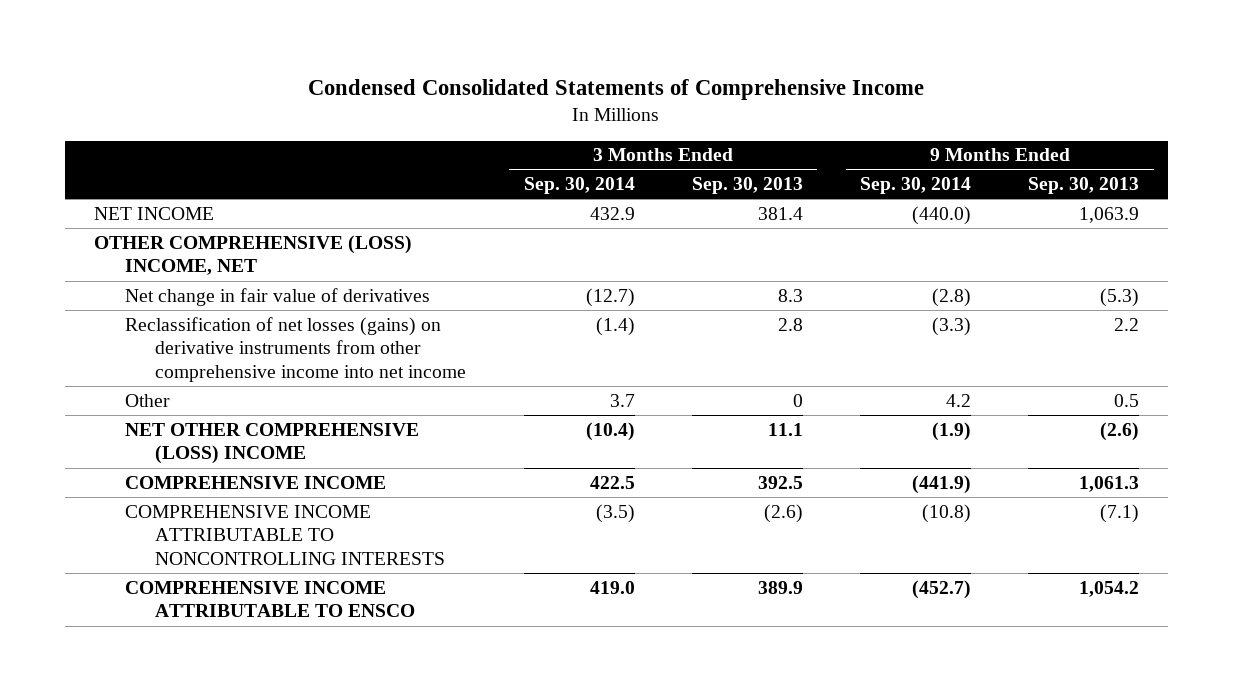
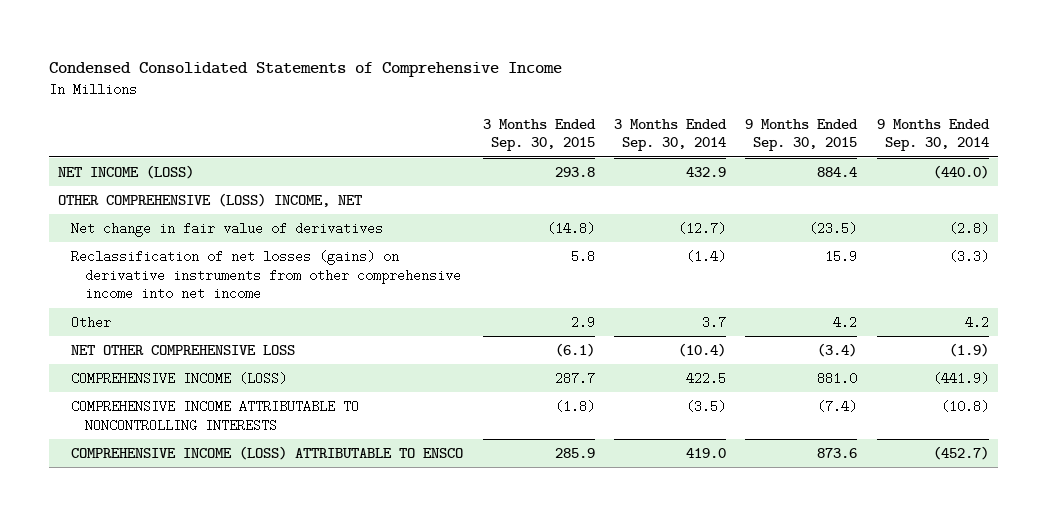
[691,177,803,195] Sep. 30, 2013 -> none
[1028,177,1140,195] Sep. 30, 2013 -> none
none -> [482,118,596,152] 3 Months Ended Sep. 30, 2015
none -> [745,118,859,152] 9 Months Ended Sep. 30, 2015
[93,206,214,220] NET INCOME -> [58,165,195,180] NET INCOME (LOSS)
[124,422,419,465] NET OTHER COMPREHENSIVE (LOSS) INCOME -> [71,345,296,356] NET OTHER COMPREHENSIVE LOSS
[124,475,386,489] COMPREHENSIVE INCOME -> [71,372,288,386] COMPREHENSIVE INCOME (LOSS)
[124,580,416,618] COMPREHENSIVE INCOME ATTRIBUTABLE TO ENSCO -> [71,446,464,461] COMPREHENSIVE INCOME (LOSS) ATTRIBUTABLE TO ENSCO

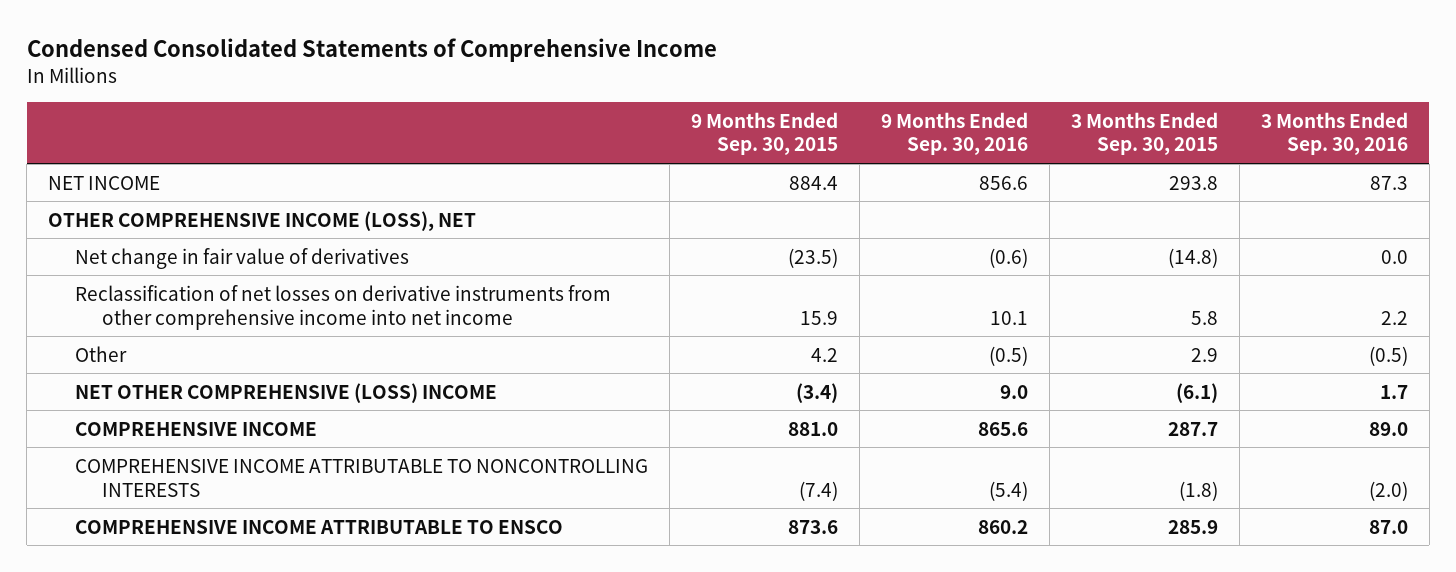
[614,118,728,152] 3 Months Ended Sep. 30, 2014 -> none
[876,118,990,152] 9 Months Ended Sep. 30, 2014 -> none
none -> [881,111,1029,156] 9 Months Ended Sep. 30, 2016
none -> [1260,111,1408,156] 3 Months Ended Sep. 30, 2016
[58,165,195,180] NET INCOME (LOSS) -> [48,175,161,190] NET INCOME
[58,193,363,208] OTHER COMPREHENSIVE (LOSS) INCOME, NET -> [48,210,477,231] OTHER COMPREHENSIVE INCOME (LOSS), NET
[71,250,461,301] Reclassification of net losses (gains) on derivative instruments from other comprehensive income into net income -> [75,284,612,330] Reclassification of net losses on derivative instruments from other comprehensive income into net income
[71,345,296,356] NET OTHER COMPREHENSIVE LOSS -> [75,382,498,403] NET OTHER COMPREHENSIVE (LOSS) INCOME
[71,372,288,386] COMPREHENSIVE INCOME (LOSS) -> [75,421,318,436] COMPREHENSIVE INCOME
[71,446,464,461] COMPREHENSIVE INCOME (LOSS) ATTRIBUTABLE TO ENSCO -> [75,519,564,534] COMPREHENSIVE INCOME ATTRIBUTABLE TO ENSCO

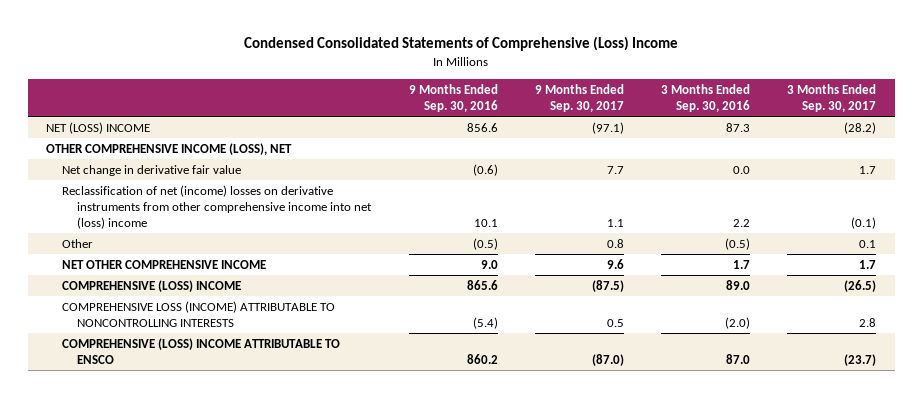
[26,37,717,62] Condensed Consolidated Statements of Comprehensive Income -> [244,36,679,52] Condensed Consolidated Statements of Comprehensive (Loss) Income
[691,111,839,156] 9 Months Ended Sep. 30, 2015 -> none
[1071,111,1219,156] 3 Months Ended Sep. 30, 2015 -> none
none -> [534,84,624,113] 9 Months Ended Sep. 30, 2017
none -> [787,84,877,113] 3 Months Ended Sep. 30, 2017
[48,175,161,190] NET INCOME -> [46,121,151,134] NET (LOSS) INCOME
[75,247,410,269] Net change in fair value of derivatives -> [61,164,241,176] Net change in derivative fair value
[75,284,612,330] Reclassification of net losses on derivative instruments from other comprehensive income into net income -> [61,184,373,229] Reclassification of net (income) losses on derivative instruments from other comprehensive income into net (loss) income
[75,382,498,403] NET OTHER COMPREHENSIVE (LOSS) INCOME -> [61,259,266,269] NET OTHER COMPREHENSIVE INCOME
[75,421,318,436] COMPREHENSIVE INCOME -> [61,279,241,292] COMPREHENSIVE (LOSS) INCOME
[75,458,649,497] COMPREHENSIVE INCOME ATTRIBUTABLE TO NONCONTROLLING INTERESTS -> [61,300,335,327] COMPREHENSIVE LOSS (INCOME) ATTRIBUTABLE TO NONCONTROLLING INTERESTS
[75,519,564,534] COMPREHENSIVE INCOME ATTRIBUTABLE TO ENSCO -> [61,337,340,364] COMPREHENSIVE (LOSS) INCOME ATTRIBUTABLE TO ENSCO

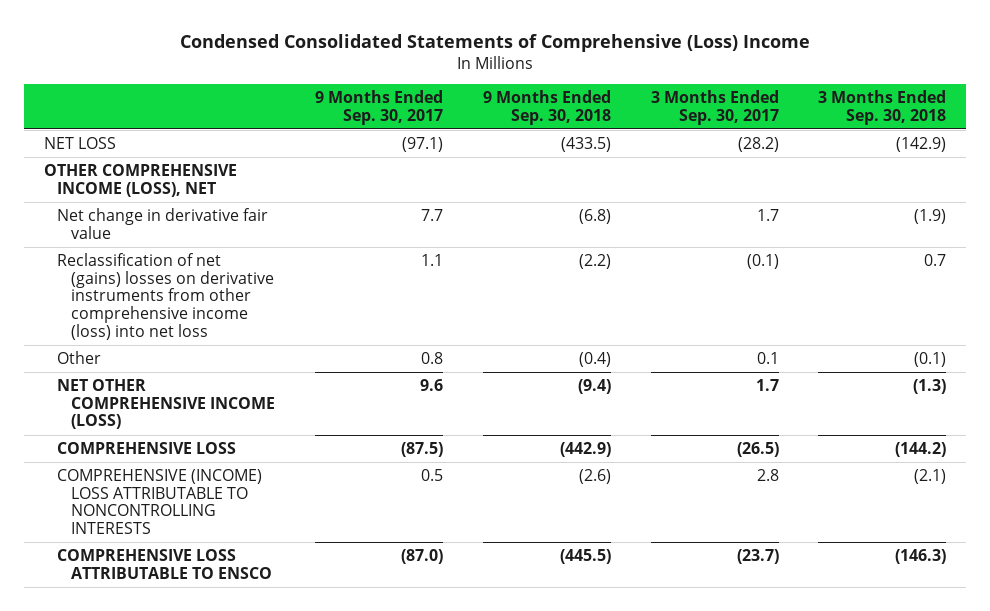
[408,84,498,113] 9 Months Ended Sep. 30, 2016 -> none
[661,84,751,113] 3 Months Ended Sep. 30, 2016 -> none
none -> [482,89,611,125] 9 Months Ended Sep. 30, 2018
none -> [818,89,947,125] 3 Months Ended Sep. 30, 2018
[46,121,151,134] NET (LOSS) INCOME -> [44,136,117,149] NET LOSS
[61,184,373,229] Reclassification of net (income) losses on derivative instruments from other comprehensive income into net (loss) income -> [57,252,274,341] Reclassification of net (gains) losses on derivative instruments from other comprehensive income (loss) into net loss
[61,259,266,269] NET OTHER COMPREHENSIVE INCOME -> [57,378,275,430] NET OTHER COMPREHENSIVE INCOME (LOSS)
[61,279,241,292] COMPREHENSIVE (LOSS) INCOME -> [57,441,237,454] COMPREHENSIVE LOSS
[61,300,335,327] COMPREHENSIVE LOSS (INCOME) ATTRIBUTABLE TO NONCONTROLLING INTERESTS -> [57,468,263,535] COMPREHENSIVE (INCOME) LOSS ATTRIBUTABLE TO NONCONTROLLING INTERESTS
[61,337,340,364] COMPREHENSIVE (LOSS) INCOME ATTRIBUTABLE TO ENSCO -> [57,548,272,579] COMPREHENSIVE LOSS ATTRIBUTABLE TO ENSCO

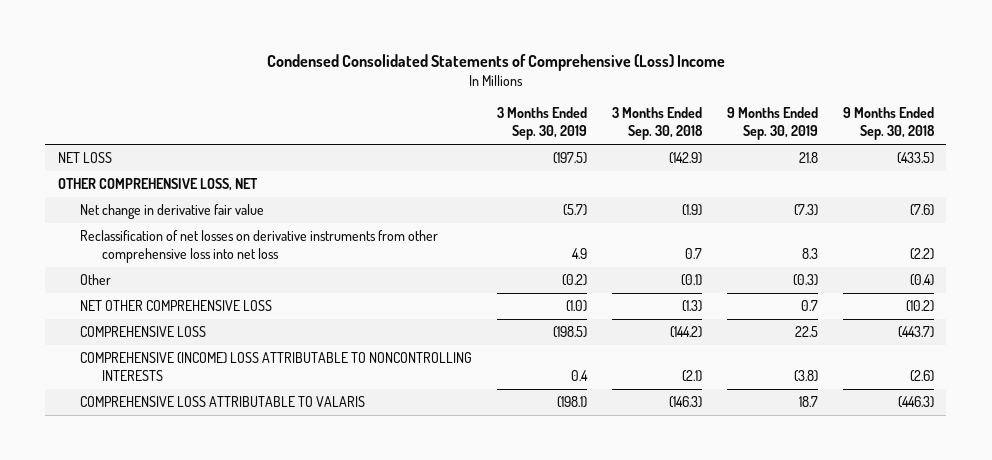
[314,89,443,125] 9 Months Ended Sep. 30, 2017 -> none
[650,89,779,125] 3 Months Ended Sep. 30, 2017 -> none
none -> [496,107,587,141] 3 Months Ended Sep. 30, 2019
none -> [726,107,818,141] 9 Months Ended Sep. 30, 2019
[44,163,238,197] OTHER COMPREHENSIVE INCOME (LOSS), NET -> [57,178,258,192] OTHER COMPREHENSIVE LOSS, NET
[578,208,611,224] (6.8) -> [909,204,934,217] (7.6)
[57,252,274,341] Reclassification of net (gains) losses on derivative instruments from other comprehensive income (loss) into net loss -> [79,230,438,264] Reclassification of net losses on derivative instruments from other comprehensive loss into net loss
[57,378,275,430] NET OTHER COMPREHENSIVE INCOME (LOSS) -> [79,300,272,312] NET OTHER COMPREHENSIVE LOSS
[577,378,611,394] (9.4) -> [905,300,934,313] (10.2)
[559,441,611,457] (442.9) -> [897,326,934,339] (443.7)
[57,548,272,579] COMPREHENSIVE LOSS ATTRIBUTABLE TO ENSCO -> [79,396,365,408] COMPREHENSIVE LOSS ATTRIBUTABLE TO VALARIS
[559,548,611,564] (445.5) -> [897,396,934,409] (446.3)

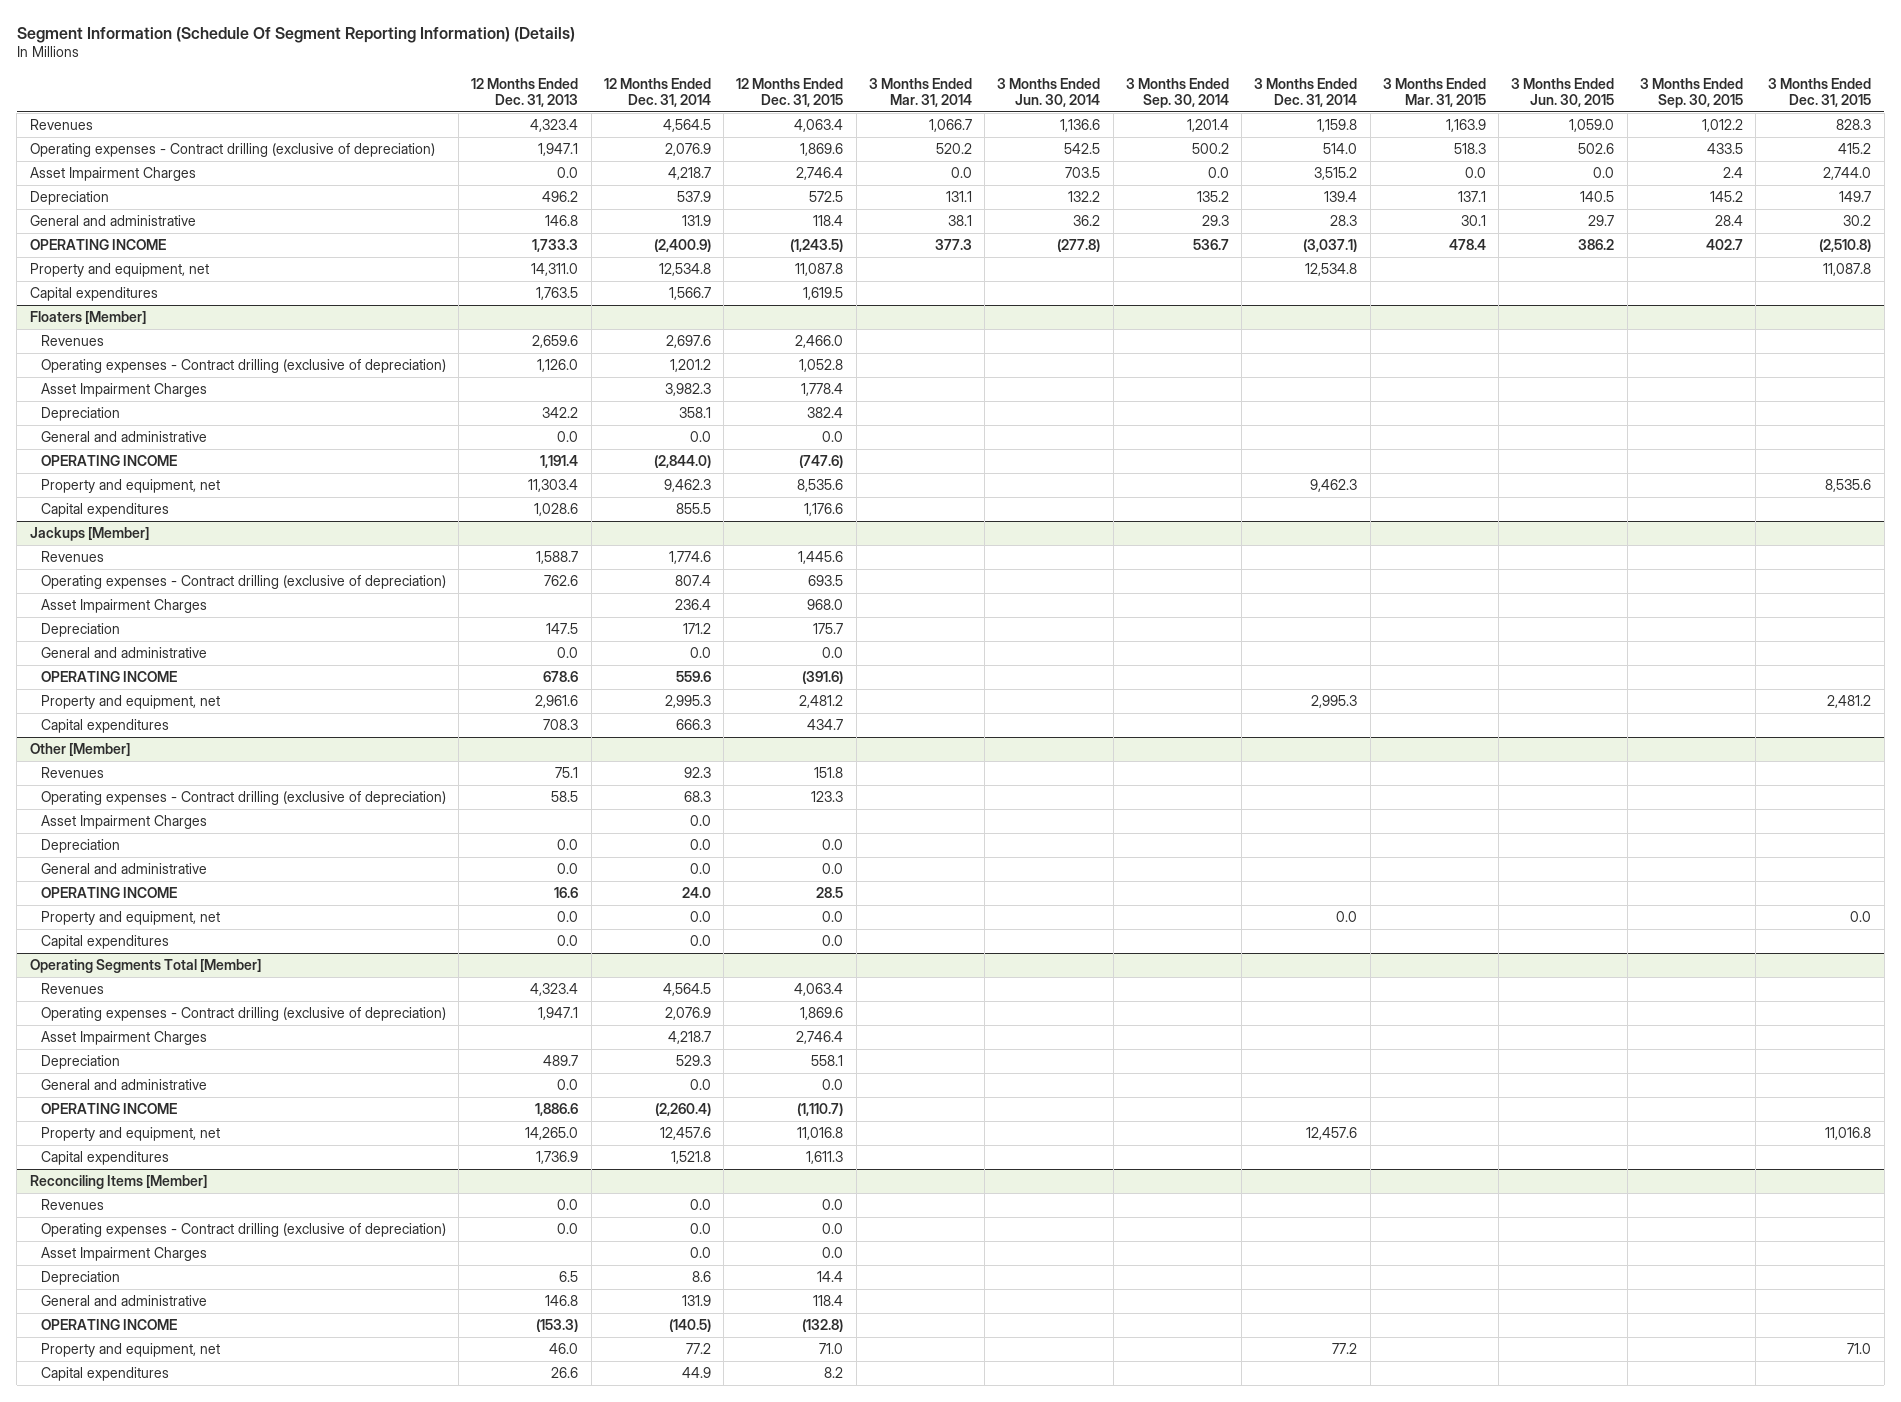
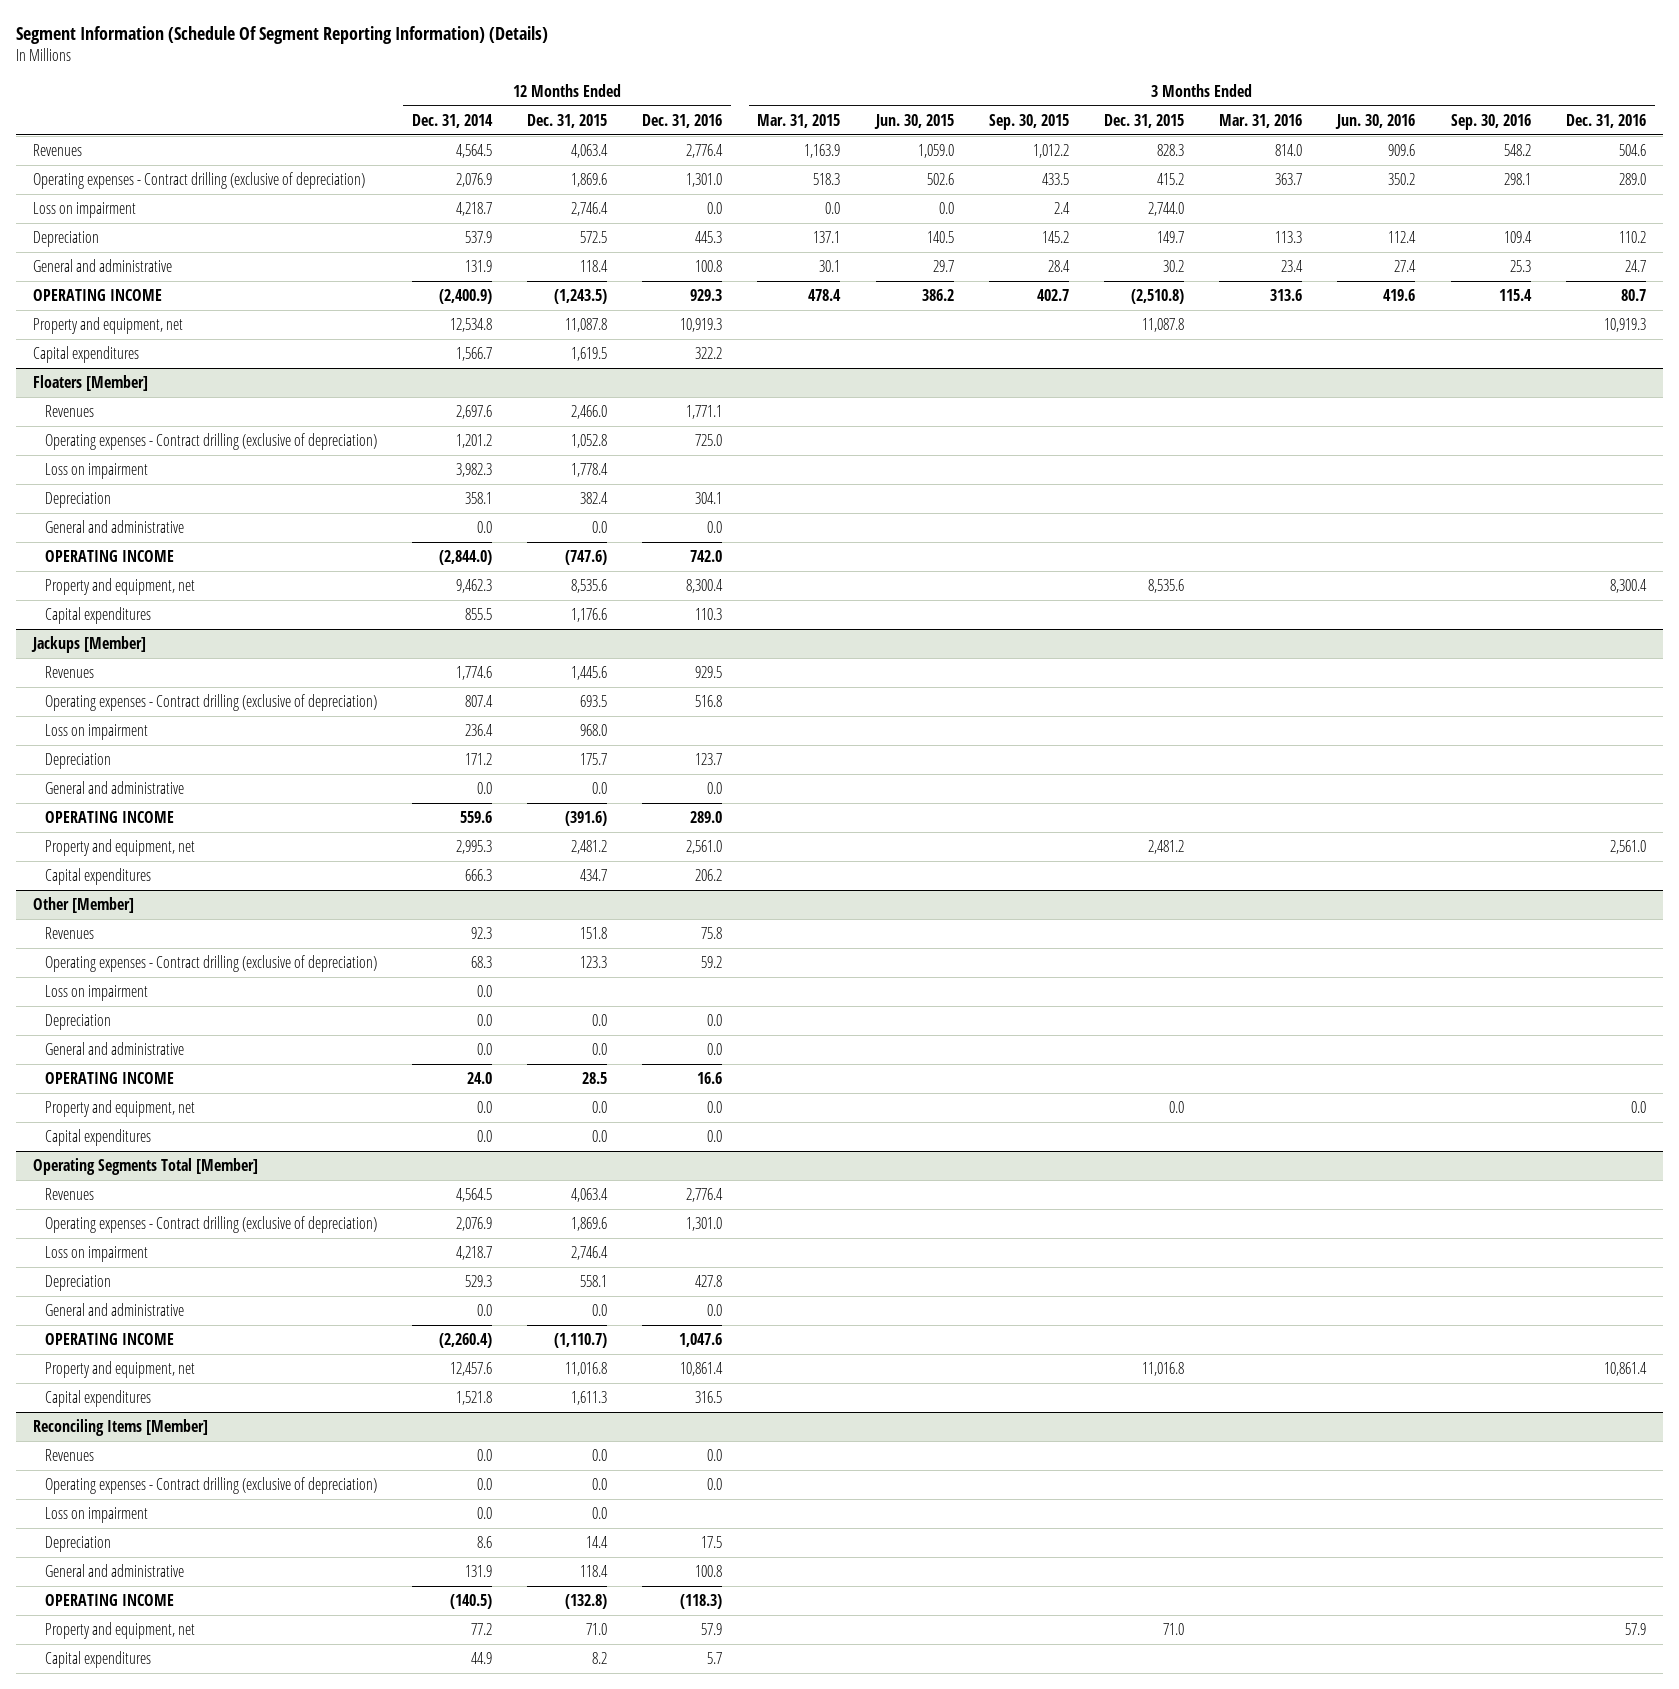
[471,77,579,108] 12 Months Ended Dec. 31, 2013 -> none
[868,77,972,108] 3 Months Ended Mar. 31, 2014 -> none
[997,77,1101,108] 3 Months Ended Jun. 30, 2014 -> none
[1125,77,1229,109] 3 Months Ended Sep. 30, 2014 -> none
[1254,77,1358,108] 3 Months Ended Dec. 31, 2014 -> none
none -> [642,113,723,128] Dec. 31, 2016
none -> [1219,113,1303,128] Mar. 31, 2016
none -> [1335,113,1416,129] Jun. 30, 2016
none -> [1450,113,1531,130] Sep. 30, 2016
none -> [1565,113,1646,128] Dec. 31, 2016
[29,167,196,182] Asset Impairment Charges -> [33,202,137,219] Loss on impairment
[40,383,207,398] Asset Impairment Charges -> [44,463,148,480] Loss on impairment
[40,599,207,614] Asset Impairment Charges -> [44,724,148,741] Loss on impairment
[40,815,207,830] Asset Impairment Charges -> [44,985,148,1002] Loss on impairment
[40,1031,207,1046] Asset Impairment Charges -> [44,1246,148,1263] Loss on impairment
[40,1247,207,1262] Asset Impairment Charges -> [44,1507,148,1524] Loss on impairment

